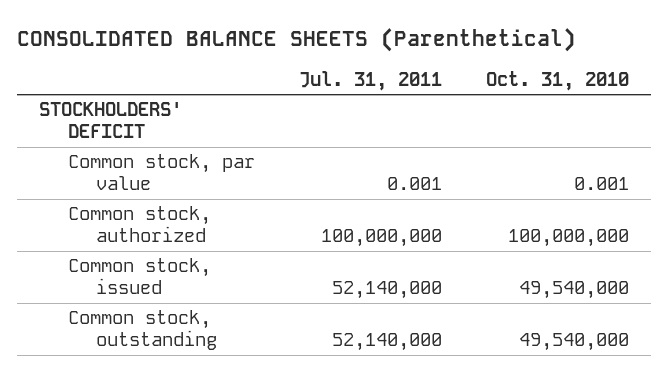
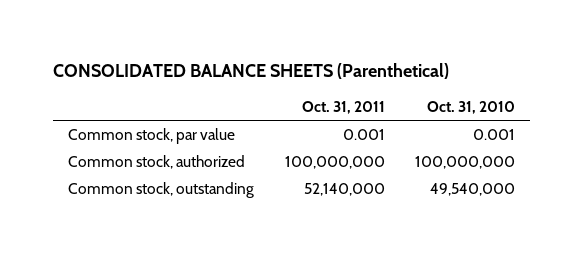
[299,70,443,91] Jul. 31, 2011 -> none
none -> [301,101,385,115] Oct. 31, 2011
[39,102,183,139] STOCKHOLDERS' DEFICIT -> none
[67,258,211,295] Common stock, issued -> none

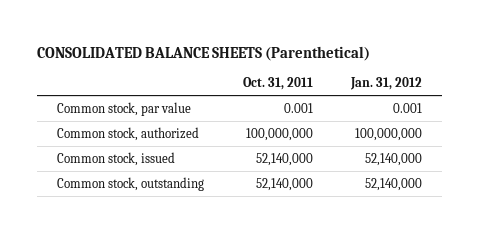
[427,101,516,115] Oct. 31, 2010 -> none
none -> [350,77,423,91] Jan. 31, 2012
none -> [56,151,175,166] Common stock, issued

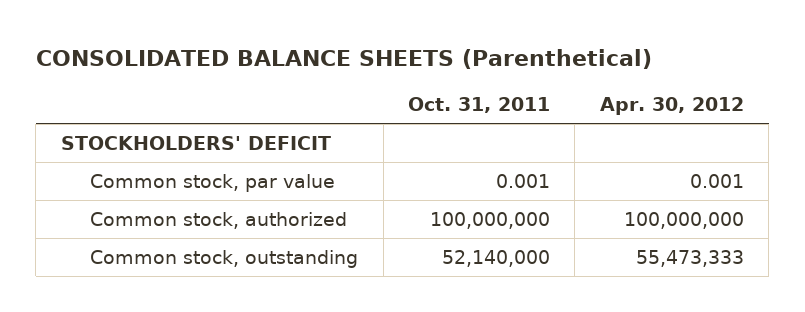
[350,77,423,91] Jan. 31, 2012 -> none
none -> [599,97,744,116] Apr. 30, 2012
none -> [60,136,331,151] STOCKHOLDERS' DEFICIT
[56,151,175,166] Common stock, issued -> none

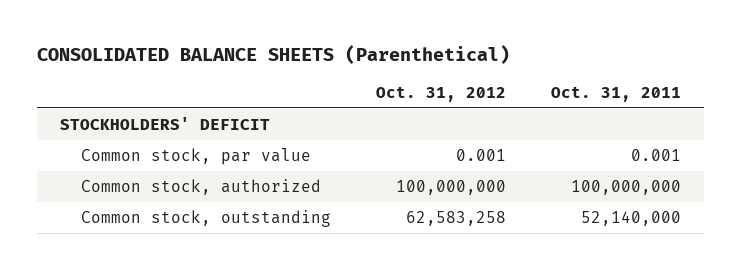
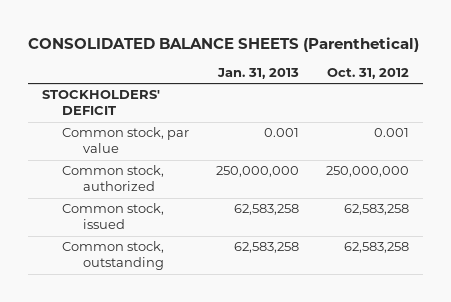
[551,85,682,102] Oct. 31, 2011 -> none
none -> [217,67,300,79] Jan. 31, 2013
[395,179,506,195] 100,000,000 -> [326,166,410,178] 250,000,000
none -> [62,203,165,230] Common stock, issued

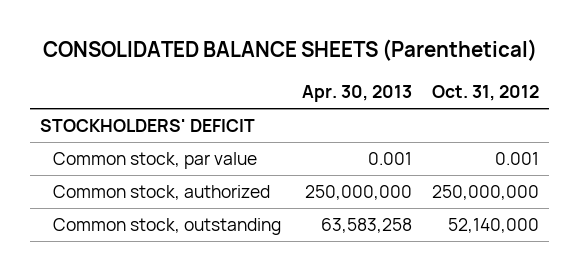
[217,67,300,79] Jan. 31, 2013 -> none
none -> [301,85,412,103] Apr. 30, 2013
[62,203,165,230] Common stock, issued -> none
[344,242,410,254] 62,583,258 -> [448,218,540,234] 52,140,000

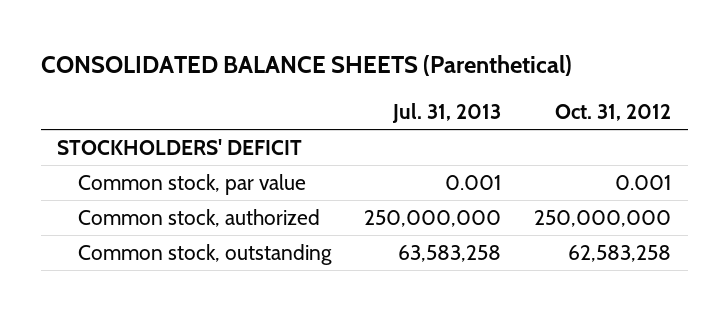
[301,85,412,103] Apr. 30, 2013 -> none
none -> [391,103,501,124] Jul. 31, 2013
[448,218,540,234] 52,140,000 -> [568,244,672,262] 62,583,258

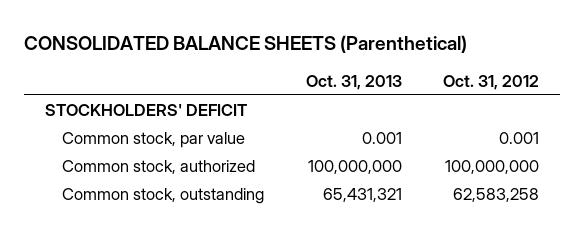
[391,103,501,124] Jul. 31, 2013 -> none
none -> [305,74,402,90] Oct. 31, 2013
[534,209,672,227] 250,000,000 -> [445,160,540,175] 100,000,000

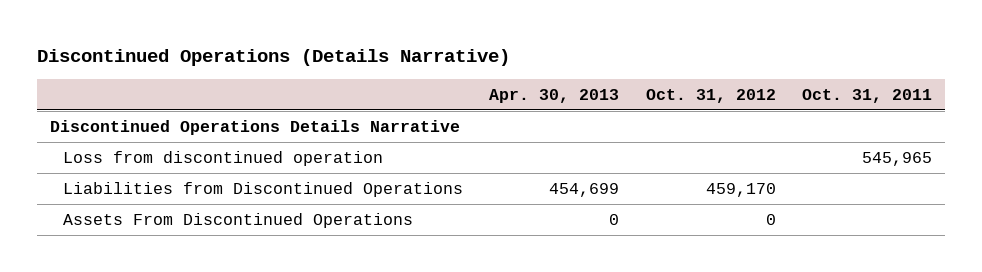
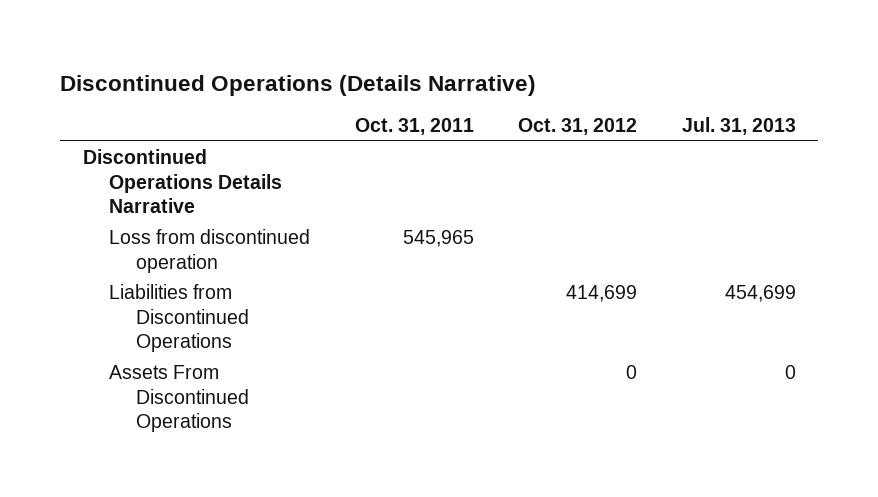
[489,88,620,103] Apr. 30, 2013 -> none
none -> [681,117,796,136] Jul. 31, 2013
[705,182,776,197] 459,170 -> [566,284,638,302] 414,699

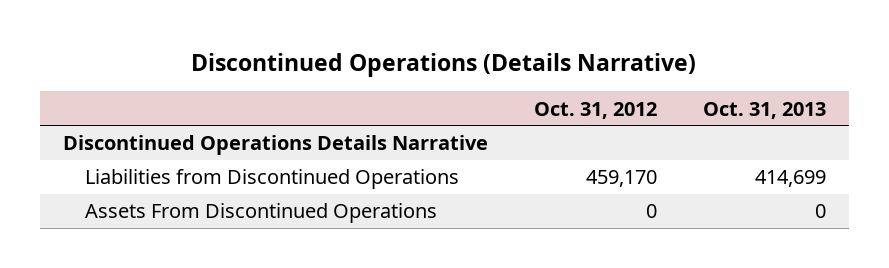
[354,118,474,136] Oct. 31, 2011 -> none
[681,117,796,136] Jul. 31, 2013 -> none
none -> [702,101,826,119] Oct. 31, 2013
[109,228,311,273] Loss from discontinued operation -> none
[566,284,638,302] 414,699 -> [585,170,657,188] 459,170

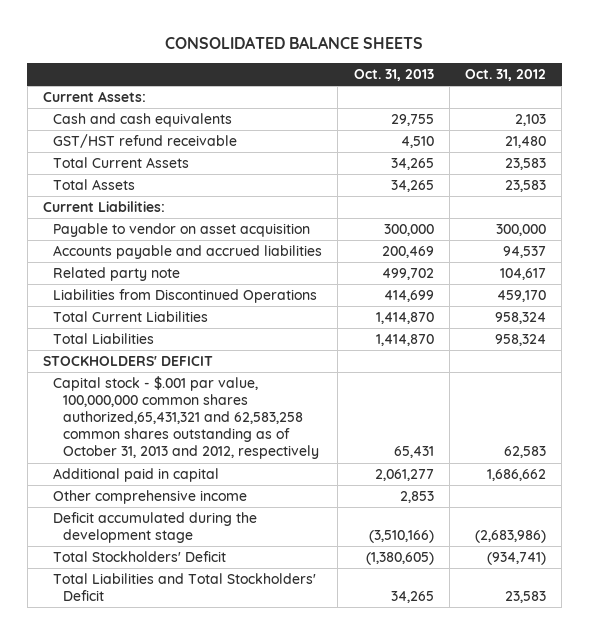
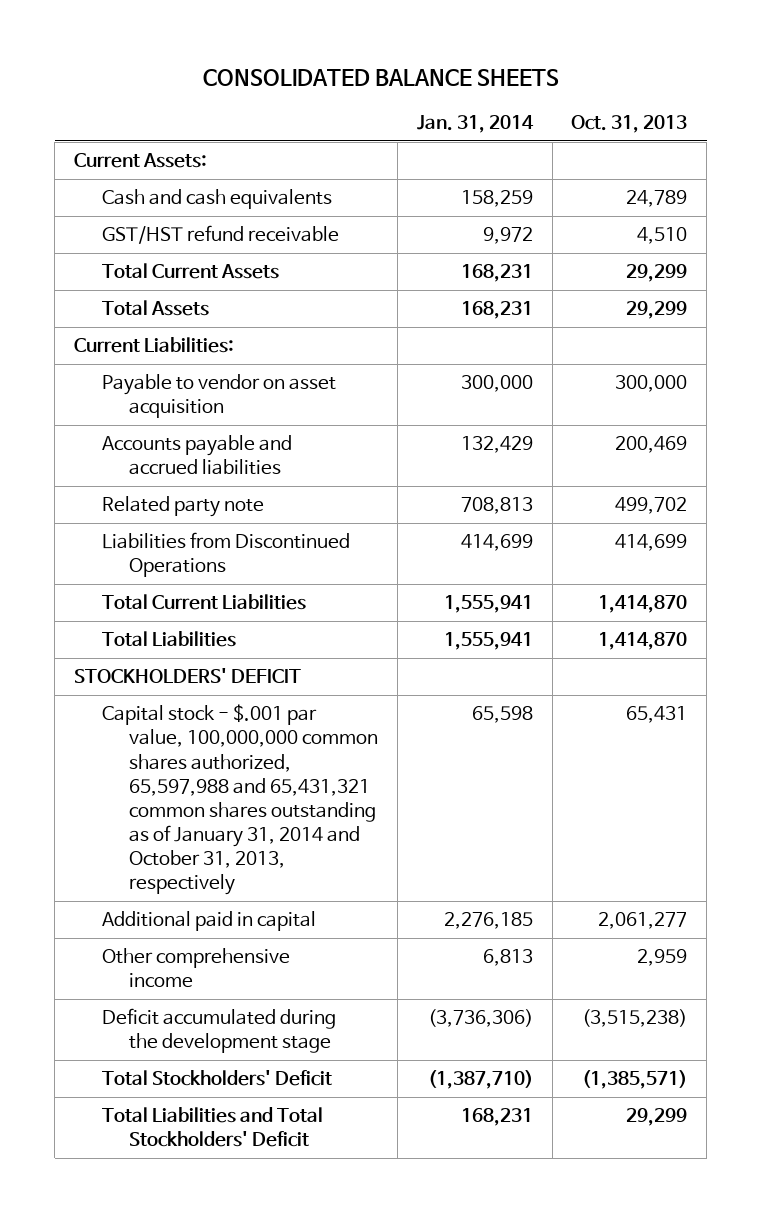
[464,68,546,81] Oct. 31, 2012 -> none
none -> [416,115,534,134] Jan. 31, 2014
[390,114,434,127] 29,755 -> [626,190,688,208] 24,789
[390,158,434,171] 34,265 -> [626,264,688,283] 29,299
[390,180,434,193] 34,265 -> [626,301,688,320] 29,299
[53,376,320,460] Capital stock - $.001 par value, 100,000,000 common shares authorized,65,431,321 and 62,583,258 common shares outstanding as of October 31, 2013 and 2012, respectively -> [101,704,379,896] Capital stock - $.001 par value, 100,000,000 common shares authorized, 65,597,988 and 65,431,321 common shares outstanding as of January 31, 2014 and October 31, 2013, respectively
[399,491,434,504] 2,853 -> [637,949,688,967] 2,959
[368,530,434,544] (3,510,166) -> [582,1009,688,1028] (3,515,238)
[365,552,434,566] (1,380,605) -> [582,1070,688,1090] (1,385,571)
[390,591,434,604] 34,265 -> [626,1108,688,1127] 29,299

